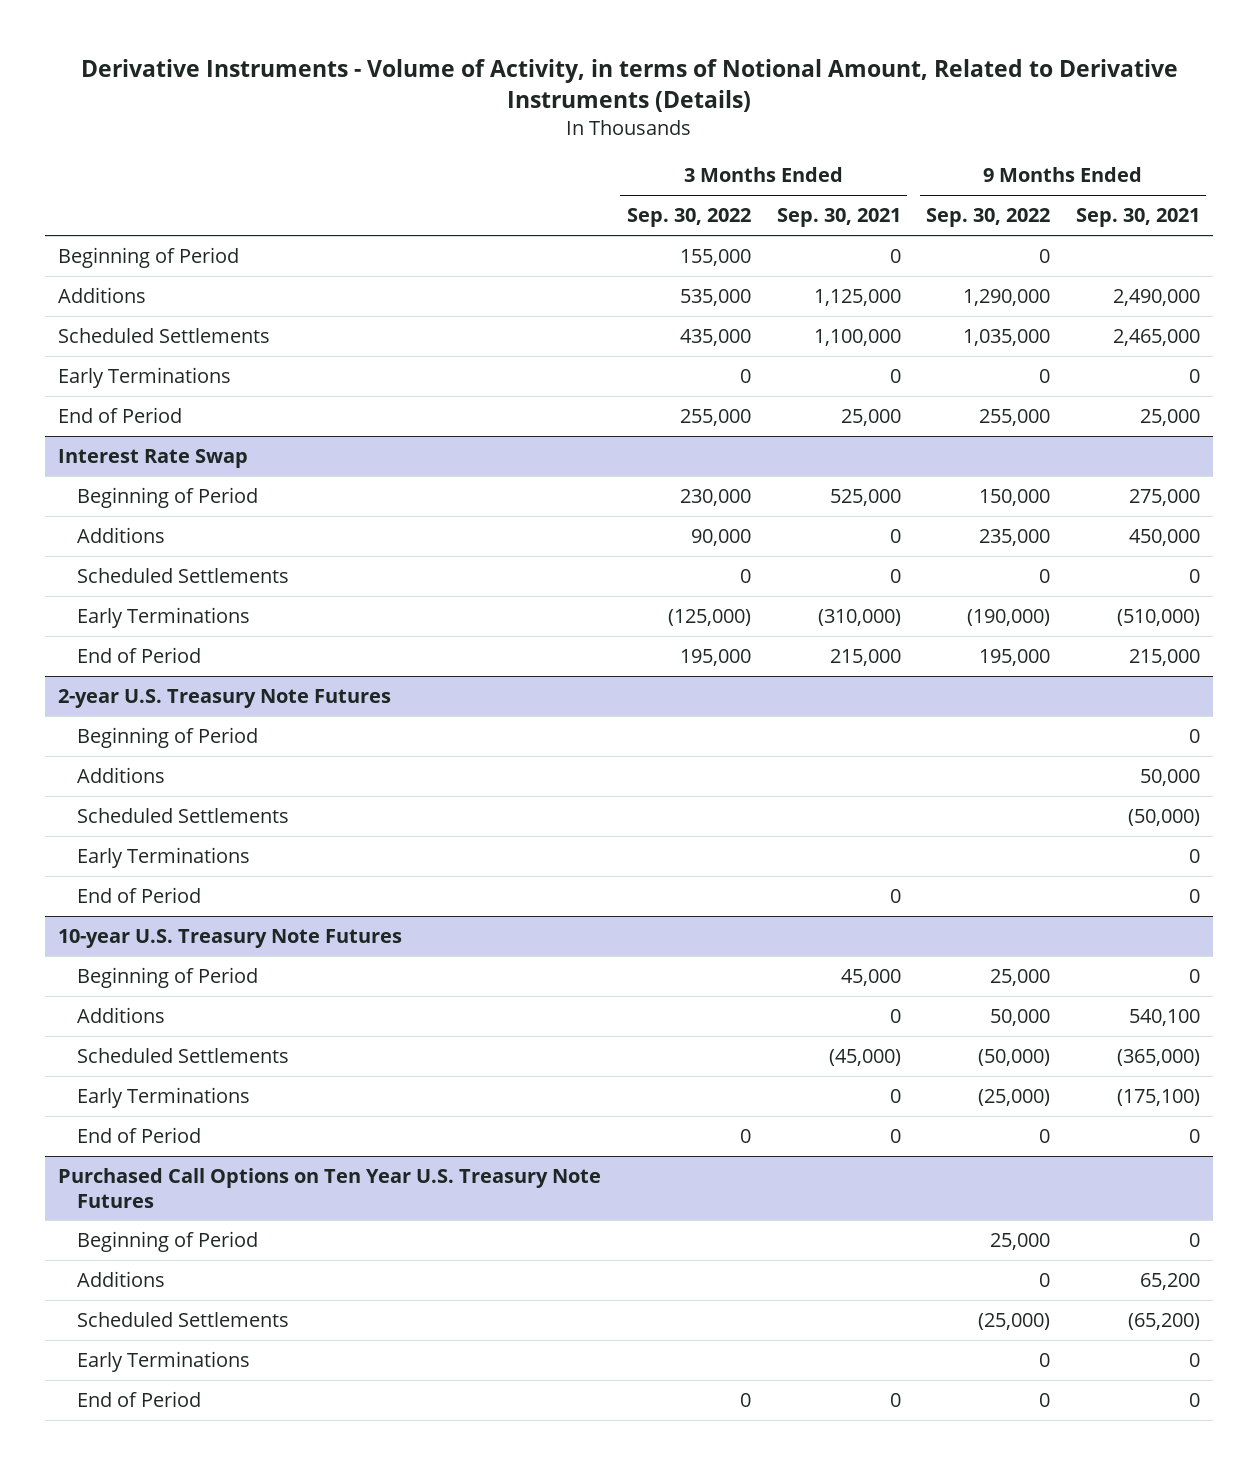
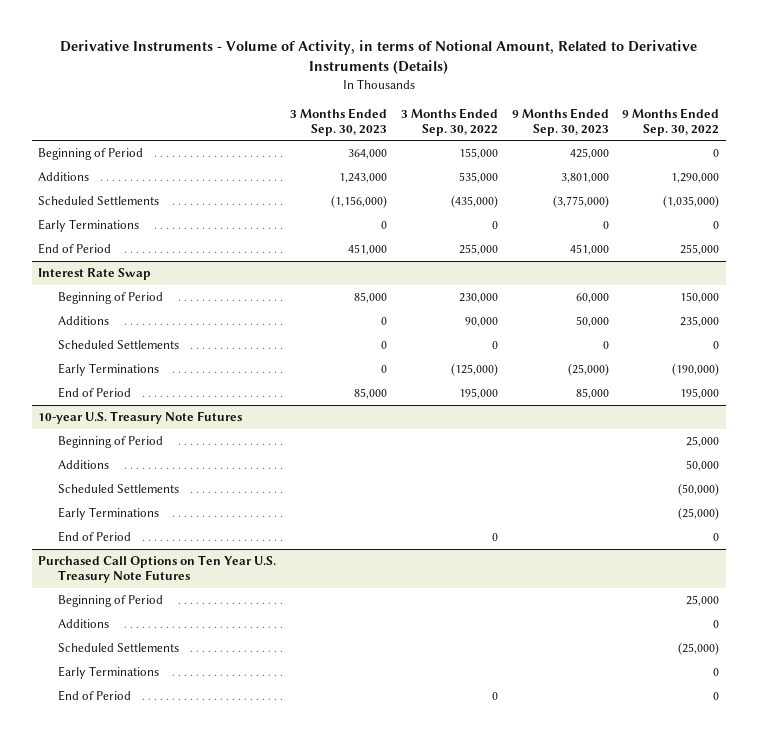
[776,208,901,228] Sep. 30, 2021 -> none
[1075,208,1200,228] Sep. 30, 2021 -> none
none -> [290,107,388,136] 3 Months Ended Sep. 30, 2023
none -> [511,107,609,136] 9 Months Ended Sep. 30, 2023
[679,329,751,347] 435,000 -> [450,195,498,209] (435,000)
[963,329,1051,347] 1,035,000 -> [663,195,720,209] (1,035,000)
[58,689,392,709] 2-year U.S. Treasury Note Futures -> none
[76,727,258,749] Beginning of Period -> none
[76,767,165,784] Additions -> none
[76,808,289,824] Scheduled Settlements -> none
[76,847,250,869] Early Terminations -> none
[76,887,201,904] End of Period -> none

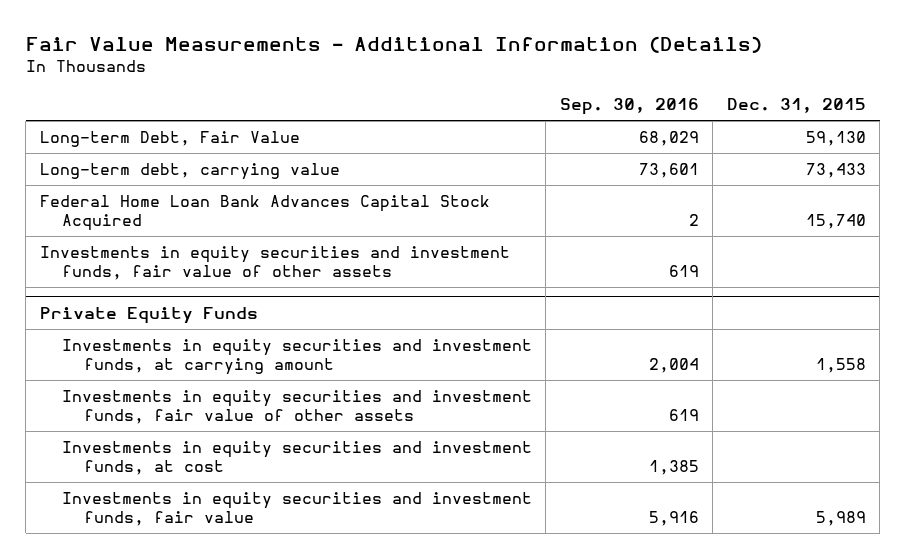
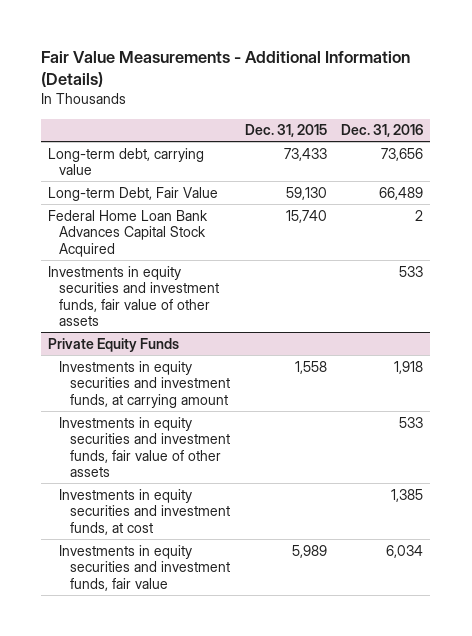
[559,98,699,116] Sep. 30, 2016 -> none
none -> [341,124,424,138] Dec. 31, 2016
[39,131,300,148] Long-term Debt, Fair Value -> [48,186,219,201] Long-term Debt, Fair Value

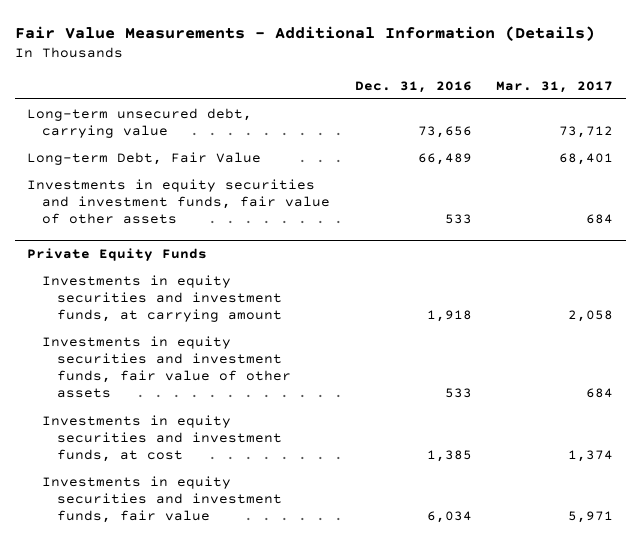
[244,124,327,138] Dec. 31, 2015 -> none
none -> [496,80,614,93] Mar. 31, 2017
[48,147,205,176] Long-term debt, carrying value -> [27,107,253,138] Long-term unsecured debt, carrying value
[48,209,209,257] Federal Home Loan Bank Advances Capital Stock Acquired -> none

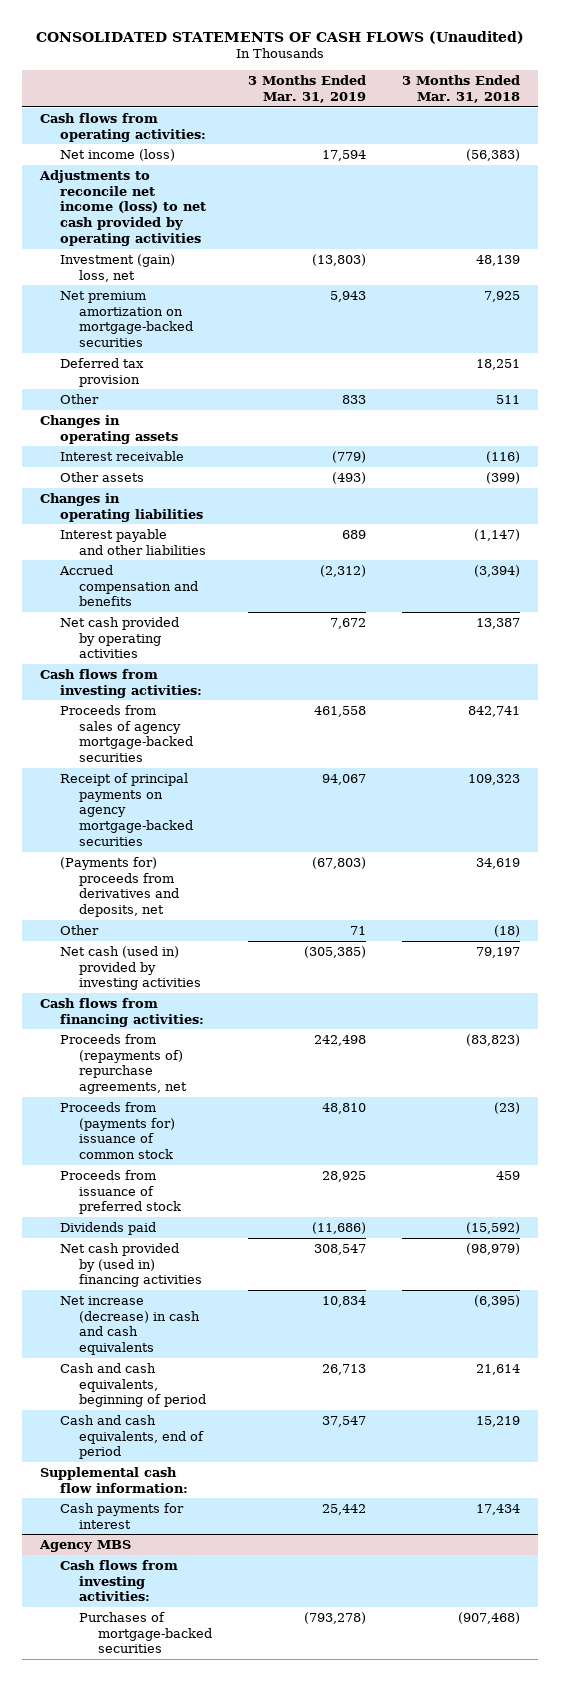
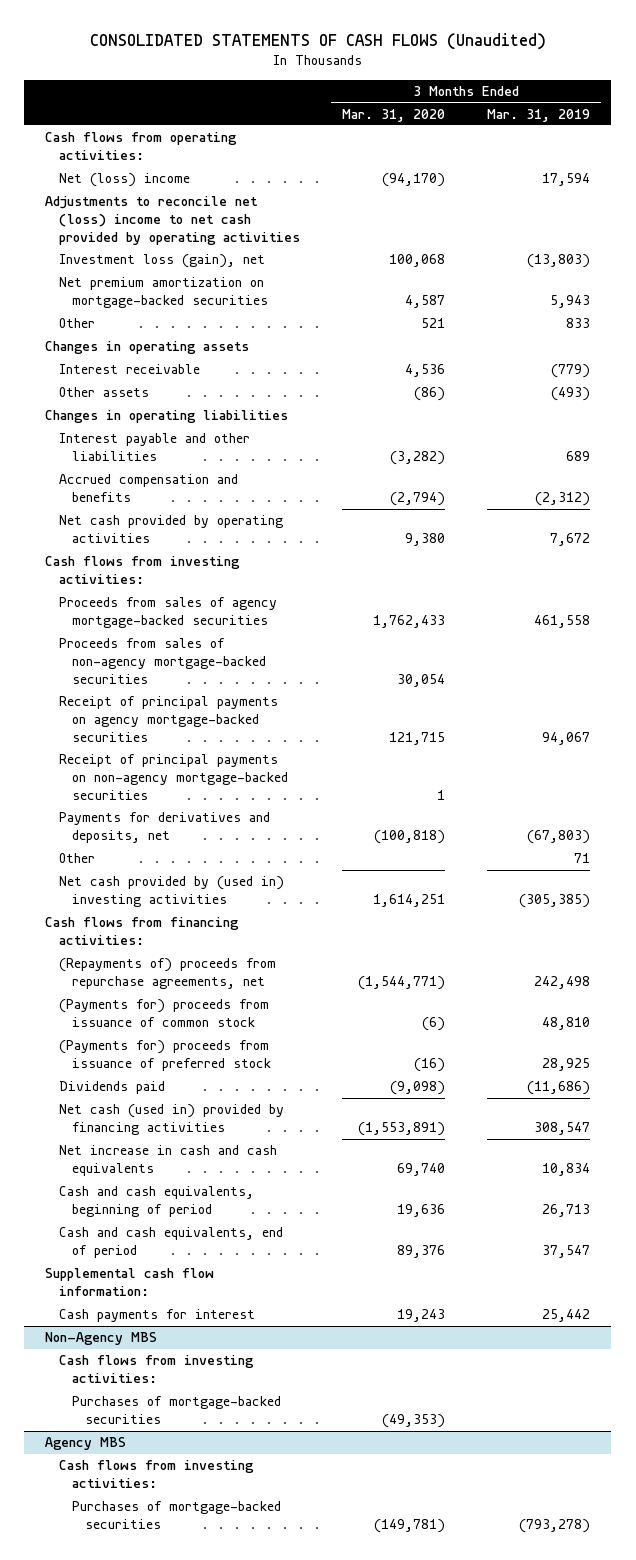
[402,75,521,104] 3 Months Ended Mar. 31, 2018 -> none
none -> [341,108,445,122] Mar. 31, 2020
[59,148,175,161] Net income (loss) -> [58,173,190,188] Net (loss) income
[39,169,206,246] Adjustments to reconcile net income (loss) to net cash provided by operating activities -> [45,196,300,246] Adjustments to reconcile net (loss) income to net cash provided by operating activities
[59,253,175,282] Investment (gain) loss, net -> [58,254,265,269] Investment loss (gain), net
[59,357,144,387] Deferred tax provision -> none
none -> [58,638,266,685] Proceeds from sales of non-agency mortgage-backed securities
none -> [58,754,288,801] Receipt of principal payments on non-agency mortgage-backed securities
[59,856,179,917] (Payments for) proceeds from derivatives and deposits, net -> [58,812,270,844] Payments for derivatives and deposits, net
[59,945,201,991] Net cash (used in) provided by investing activities -> [58,876,284,908] Net cash provided by (used in) investing activities
[59,1033,187,1094] Proceeds from (repayments of) repurchase agreements, net -> [58,958,276,990] (Repayments of) proceeds from repurchase agreements, net
[59,1101,175,1159] Proceeds from (payments for) issuance of common stock -> [58,999,269,1028] (Payments for) proceeds from issuance of common stock
[59,1169,181,1215] Proceeds from issuance of preferred stock -> [58,1040,271,1072] (Payments for) proceeds from issuance of preferred stock
[59,1242,202,1288] Net cash provided by (used in) financing activities -> [58,1104,284,1136] Net cash (used in) provided by financing activities
[59,1295,200,1355] Net increase (decrease) in cash and cash equivalents -> [58,1145,277,1177] Net increase in cash and cash equivalents
none -> [45,1332,158,1346] Non-Agency MBS
none -> [58,1355,254,1384] Cash flows from investing activities:
none -> [71,1396,281,1425] Purchases of mortgage-backed securities

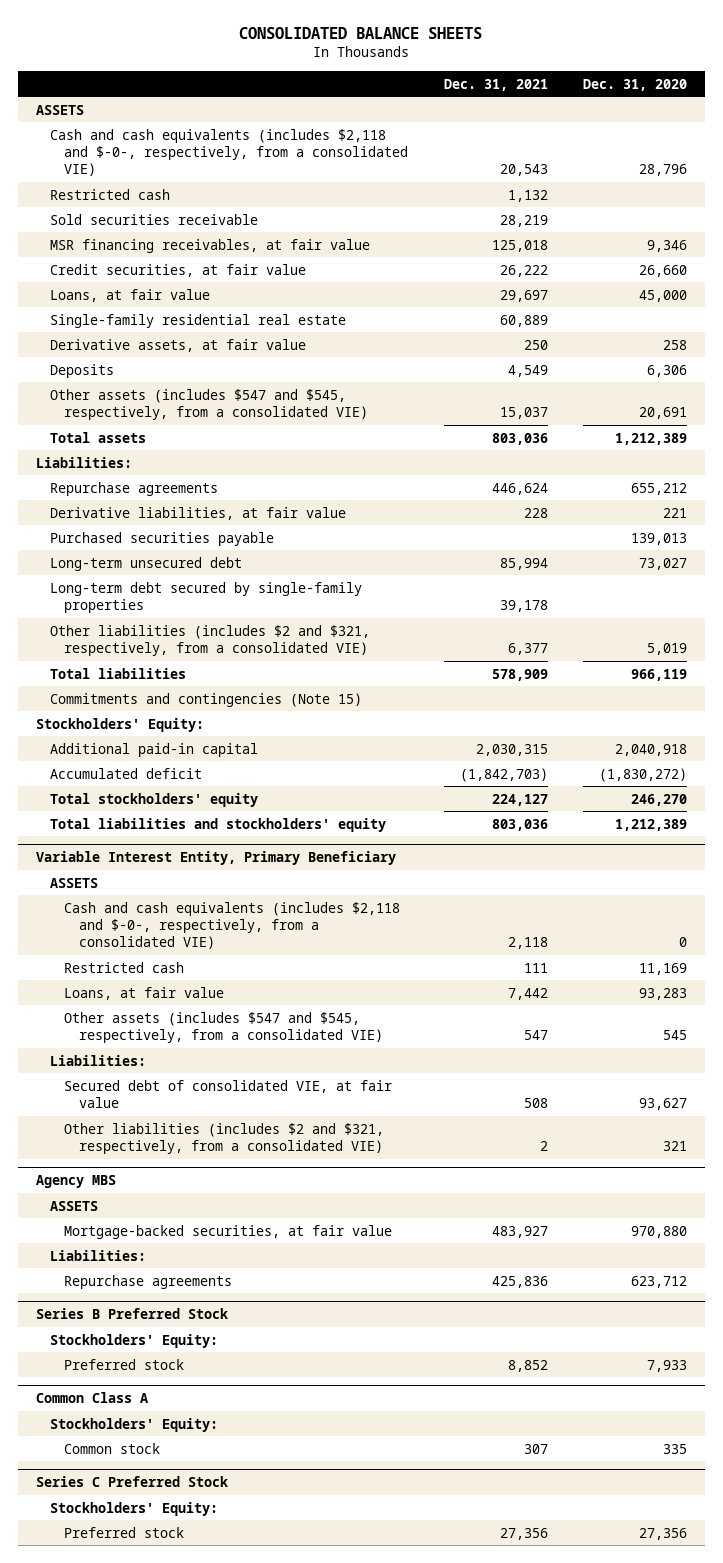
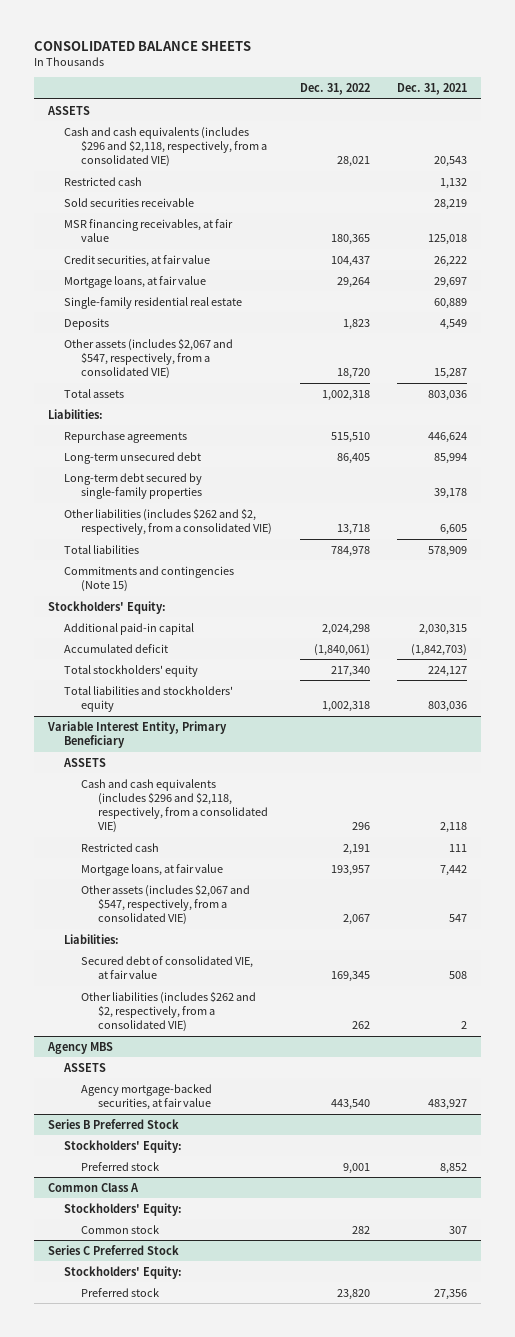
[583,78,688,91] Dec. 31, 2020 -> none
none -> [299,83,370,96] Dec. 31, 2022
[49,128,409,176] Cash and cash equivalents (includes $2,118 and $-0-, respectively, from a consolidated VIE) -> [64,126,268,168] Cash and cash equivalents (includes $296 and $2,118, respectively, from a consolidated VIE)
[49,288,210,302] Loans, at fair value -> [64,275,207,288] Mortgage loans, at fair value
[49,338,306,352] Derivative assets, at fair value -> none
[49,388,369,420] Other assets (includes $547 and $545, respectively, from a consolidated VIE) -> [64,337,234,380] Other assets (includes $2,067 and $547, respectively, from a consolidated VIE)
[499,406,548,419] 15,037 -> [434,368,468,380] 15,287
[49,506,346,520] Derivative liabilities, at fair value -> none
[49,531,274,546] Purchased securities payable -> none
[49,624,370,656] Other liabilities (includes $2 and $321, respectively, from a consolidated VIE) -> [64,507,273,535] Other liabilities (includes $262 and $2, respectively, from a consolidated VIE)
[507,642,548,655] 6,377 -> [440,523,468,535] 6,605
[64,901,401,949] Cash and cash equivalents (includes $2,118 and $-0-, respectively, from a consolidated VIE) -> [81,778,268,834] Cash and cash equivalents (includes $296 and $2,118, respectively, from a consolidated VIE)
[64,986,225,1000] Loans, at fair value -> [81,863,224,876] Mortgage loans, at fair value
[64,1011,383,1043] Other assets (includes $547 and $545, respectively, from a consolidated VIE) -> [81,883,251,926] Other assets (includes $2,067 and $547, respectively, from a consolidated VIE)
[64,1122,385,1154] Other liabilities (includes $2 and $321, respectively, from a consolidated VIE) -> [81,990,257,1033] Other liabilities (includes $262 and $2, respectively, from a consolidated VIE)
[49,1249,146,1261] Liabilities: -> none
[64,1274,233,1289] Repurchase agreements -> none
[64,1224,393,1239] Mortgage-backed securities, at fair value -> [81,1083,213,1110] Agency mortgage-backed securities, at fair value

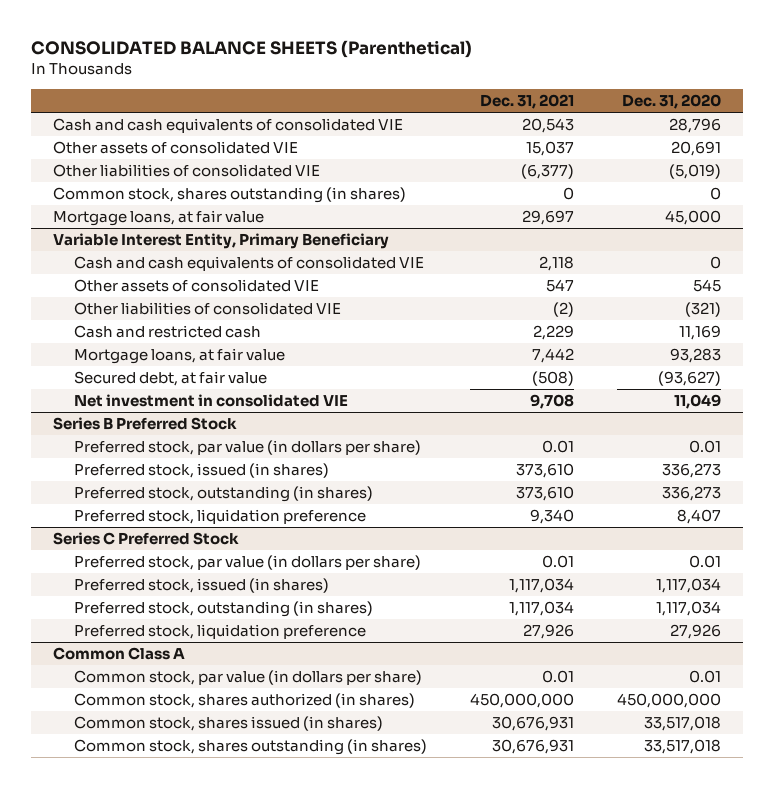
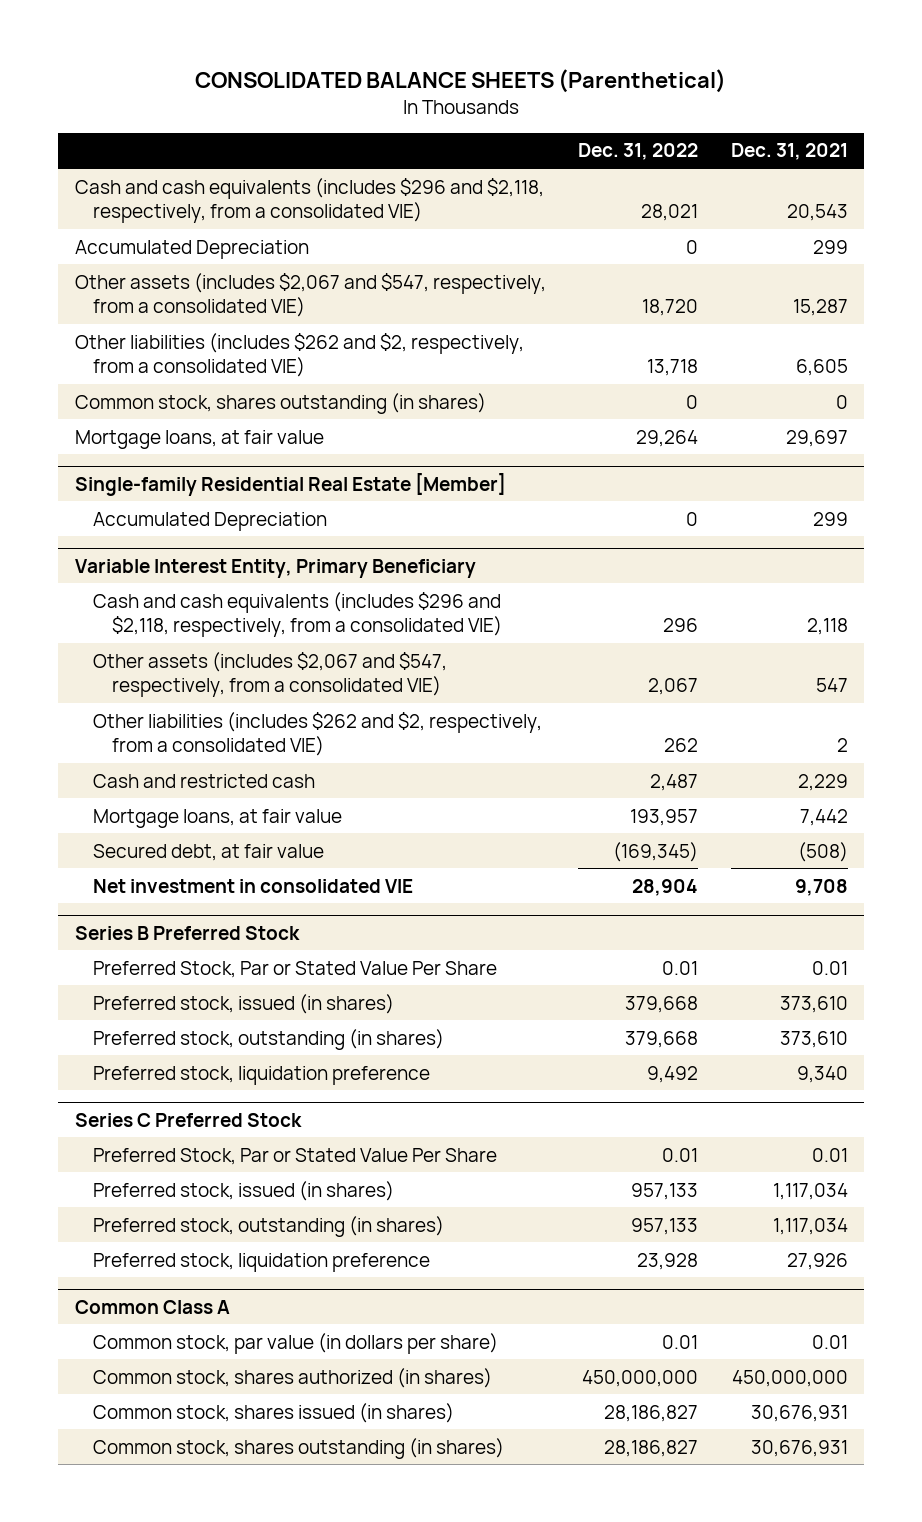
[622,94,722,110] Dec. 31, 2020 -> none
none -> [578,143,699,161] Dec. 31, 2022
[52,117,403,133] Cash and cash equivalents of consolidated VIE -> [74,177,544,223] Cash and cash equivalents (includes $296 and $2,118, respectively, from a consolidated VIE)
none -> [74,239,309,259] Accumulated Depreciation
[52,140,298,154] Other assets of consolidated VIE -> [74,272,546,317] Other assets (includes $2,067 and $547, respectively, from a consolidated VIE)
[526,140,575,156] 15,037 -> [792,298,848,316] 15,287
[52,163,320,177] Other liabilities of consolidated VIE -> [74,332,524,377] Other liabilities (includes $262 and $2, respectively, from a consolidated VIE)
[521,163,575,179] (6,377) -> [795,358,848,376] 6,605
none -> [74,472,506,496] Single-family Residential Real Estate [Member]
none -> [93,511,328,531] Accumulated Depreciation
[73,255,424,271] Cash and cash equivalents of consolidated VIE -> [93,591,503,637] Cash and cash equivalents (includes $296 and $2,118, respectively, from a consolidated VIE)
[73,278,319,292] Other assets of consolidated VIE -> [93,651,448,697] Other assets (includes $2,067 and $547, respectively, from a consolidated VIE)
[73,301,341,315] Other liabilities of consolidated VIE -> [93,711,543,756] Other liabilities (includes $262 and $2, respectively, from a consolidated VIE)
[553,301,575,317] (2) -> [836,737,848,752] 2
[73,439,421,455] Preferred stock, par value (in dollars per share) -> [93,960,498,978] Preferred Stock, Par or Stated Value Per Share
[73,554,421,570] Preferred stock, par value (in dollars per share) -> [93,1147,498,1165] Preferred Stock, Par or Stated Value Per Share

